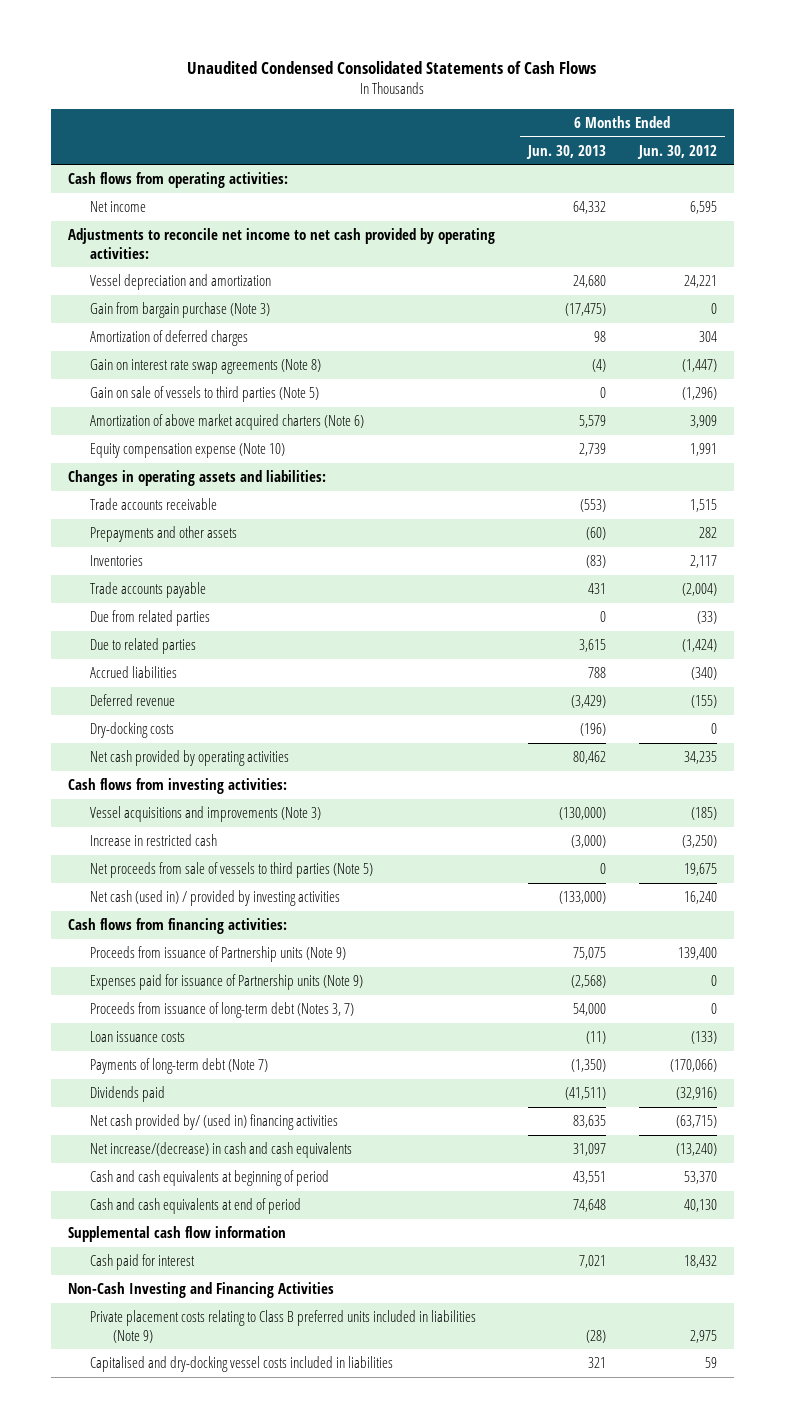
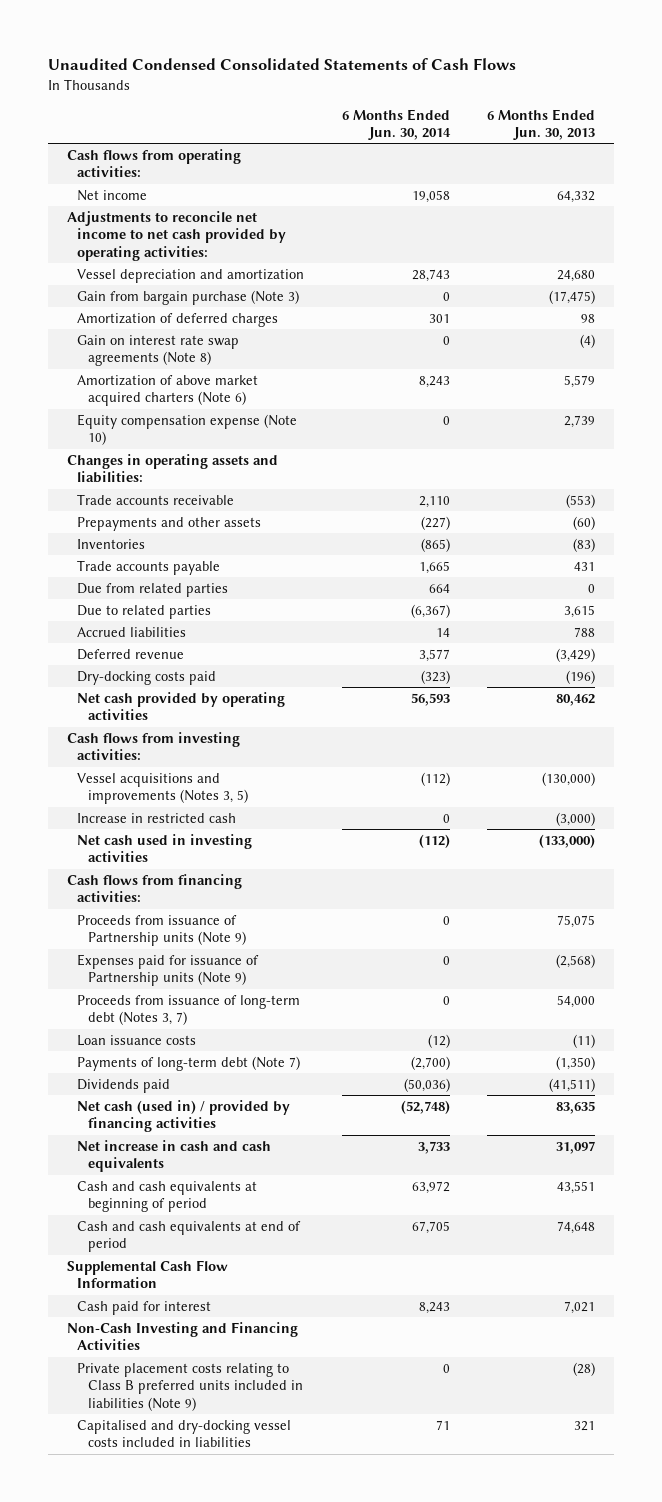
[637,144,718,159] Jun. 30, 2012 -> none
none -> [341,108,451,141] 6 Months Ended Jun. 30, 2014
[90,386,320,403] Gain on sale of vessels to third parties (Note 5) -> none
[90,722,175,739] Dry-docking costs -> [77,670,217,685] Dry-docking costs paid
[90,806,322,823] Vessel acquisitions and improvements (Note 3) -> [77,772,248,805] Vessel acquisitions and improvements (Notes 3, 5)
[90,862,374,879] Net proceeds from sale of vessels to third parties (Note 5) -> none
[90,890,341,907] Net cash (used in) / provided by investing activities -> [77,833,253,863] Net cash used in investing activities
[90,1114,339,1131] Net cash provided by/ (used in) financing activities -> [77,1099,291,1133] Net cash (used in) / provided by financing activities
[90,1142,353,1159] Net increase/(decrease) in cash and cash equivalents -> [77,1139,272,1173] Net increase in cash and cash equivalents
[67,1226,286,1243] Supplemental cash flow information -> [66,1259,228,1289] Supplemental Cash Flow Information

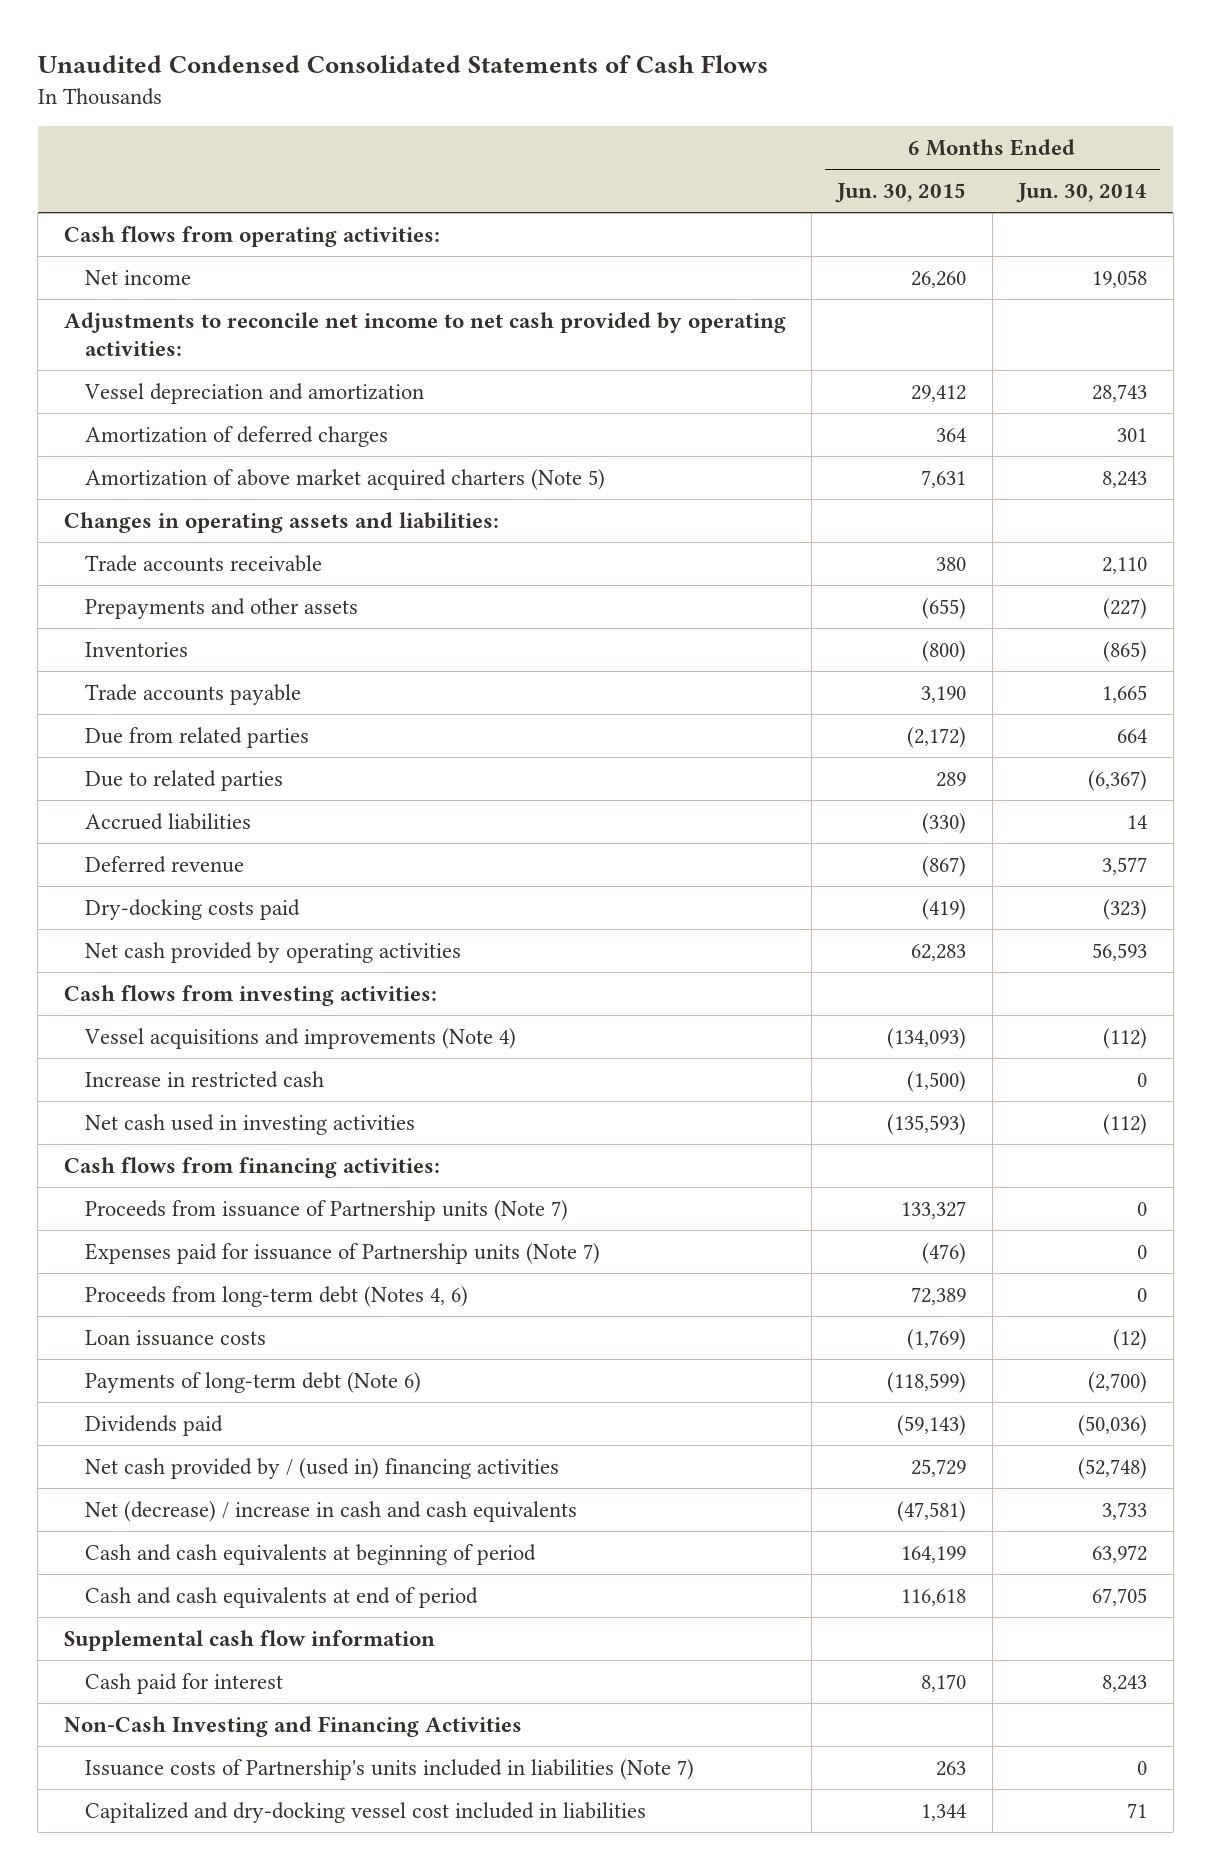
[487,108,596,141] 6 Months Ended Jun. 30, 2013 -> none
none -> [835,183,967,204] Jun. 30, 2015
[77,289,300,305] Gain from bargain purchase (Note 3) -> none
[77,334,240,367] Gain on interest rate swap agreements (Note 8) -> none
[77,413,298,446] Equity compensation expense (Note 10) -> none
[77,374,259,407] Amortization of above market acquired charters (Note 6) -> [85,468,606,490] Amortization of above market acquired charters (Note 5)
[77,772,248,805] Vessel acquisitions and improvements (Notes 3, 5) -> [84,1027,517,1049] Vessel acquisitions and improvements (Note 4)
[77,914,246,947] Proceeds from issuance of Partnership units (Note 9) -> [85,1199,569,1221] Proceeds from issuance of Partnership units (Note 7)
[77,953,260,987] Expenses paid for issuance of Partnership units (Note 9) -> [85,1242,601,1264] Expenses paid for issuance of Partnership units (Note 7)
[77,994,301,1026] Proceeds from issuance of long-term debt (Notes 3, 7) -> [85,1285,469,1307] Proceeds from long-term debt (Notes 4, 6)
[77,1055,301,1071] Payments of long-term debt (Note 7) -> [85,1371,422,1393] Payments of long-term debt (Note 6)
[77,1099,291,1133] Net cash (used in) / provided by financing activities -> [85,1457,560,1479] Net cash provided by / (used in) financing activities
[77,1139,272,1173] Net increase in cash and cash equivalents -> [85,1500,578,1522] Net (decrease) / increase in cash and cash equivalents
[66,1259,228,1289] Supplemental Cash Flow Information -> [63,1629,435,1651] Supplemental cash flow information
[77,1362,303,1411] Private placement costs relating to Class B preferred units included in liabilities (Note 9) -> none
none -> [85,1758,695,1780] Issuance costs of Partnership's units included in liabilities (Note 7)
[77,1419,292,1448] Capitalised and dry-docking vessel costs included in liabilities -> [85,1801,647,1823] Capitalized and dry-docking vessel cost included in liabilities

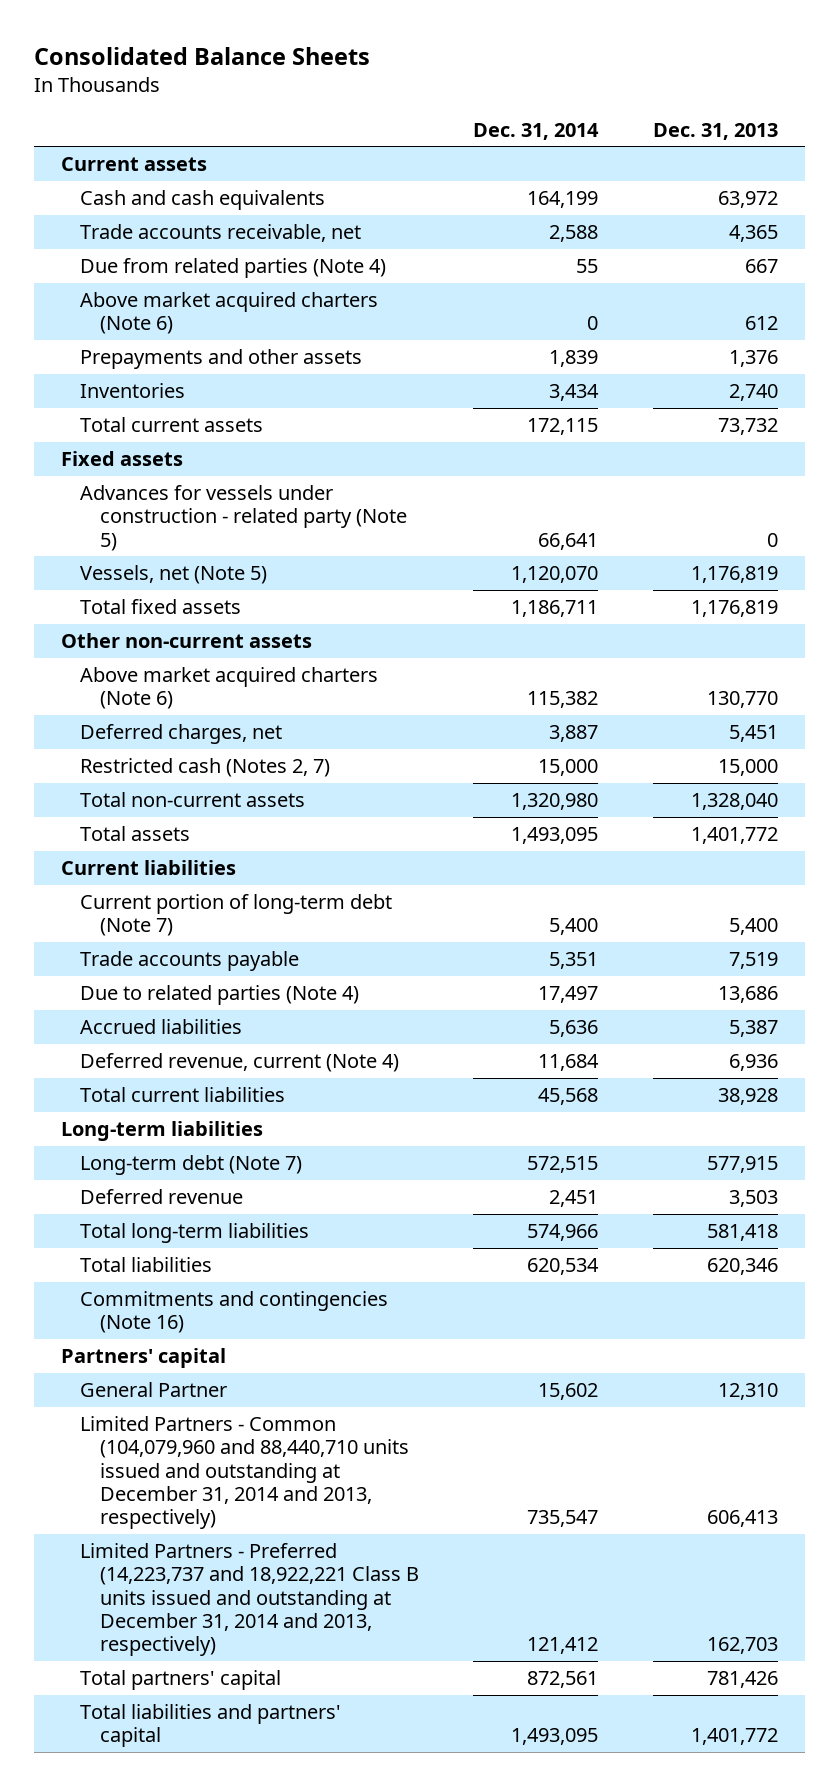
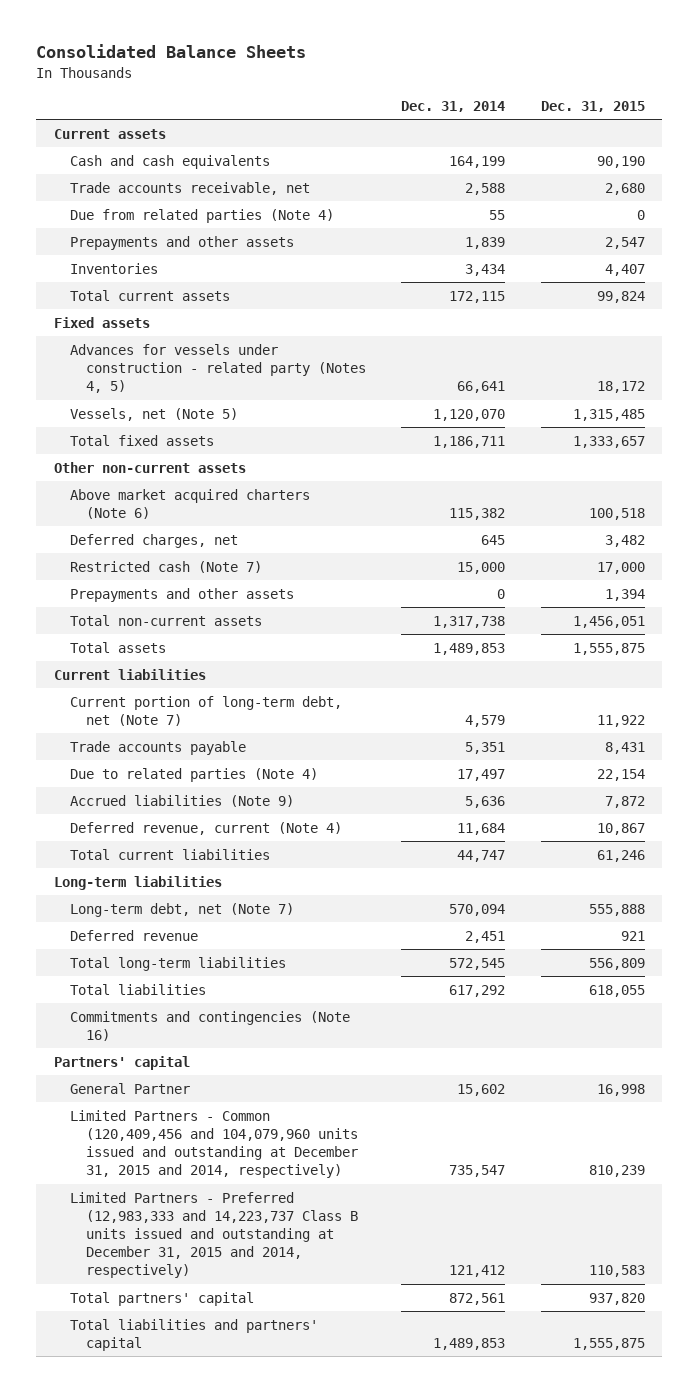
[652,122,778,140] Dec. 31, 2013 -> none
none -> [540,100,645,112] Dec. 31, 2015
[80,292,379,335] Above market acquired charters (Note 6) -> none
[80,485,407,551] Advances for vessels under construction - related party (Note 5) -> [69,343,366,394] Advances for vessels under construction - related party (Notes 4, 5)
[549,725,599,743] 3,887 -> [481,534,506,545] 645
[80,758,331,778] Restricted cash (Notes 2, 7) -> [69,560,262,573] Restricted cash (Note 7)
none -> [69,587,294,602] Prepayments and other assets
[511,793,599,811] 1,320,980 -> [433,615,506,628] 1,317,738
[511,827,599,845] 1,493,095 -> [433,642,506,655] 1,489,853
[80,894,393,937] Current portion of long-term debt (Note 7) -> [69,695,342,726] Current portion of long-term debt, net (Note 7)
[549,918,599,936] 5,400 -> [465,714,506,727] 4,579
[80,1019,243,1035] Accrued liabilities -> [69,794,294,807] Accrued liabilities (Note 9)
[538,1088,599,1106] 45,568 -> [457,849,506,862] 44,747
[80,1155,303,1176] Long-term debt (Note 7) -> [69,902,294,917] Long-term debt, net (Note 7)
[527,1156,599,1174] 572,515 -> [449,903,506,916] 570,094
[527,1224,599,1242] 574,966 -> [449,957,506,970] 572,545
[527,1258,600,1276] 620,534 -> [449,984,506,997] 617,292
[80,1416,409,1530] Limited Partners - Common (104,079,960 and 88,440,710 units issued and outstanding at December 31, 2014 and 2013, respectively) -> [69,1109,358,1179] Limited Partners - Common (120,409,456 and 104,079,960 units issued and outstanding at December 31, 2015 and 2014, respectively)
[80,1543,419,1657] Limited Partners - Preferred (14,223,737 and 18,922,221 Class B units issued and outstanding at December 31, 2014 and 2013, respectively) -> [69,1191,358,1279] Limited Partners - Preferred (12,983,333 and 14,223,737 Class B units issued and outstanding at December 31, 2015 and 2014, respectively)
[511,1728,599,1746] 1,493,095 -> [433,1337,506,1350] 1,489,853

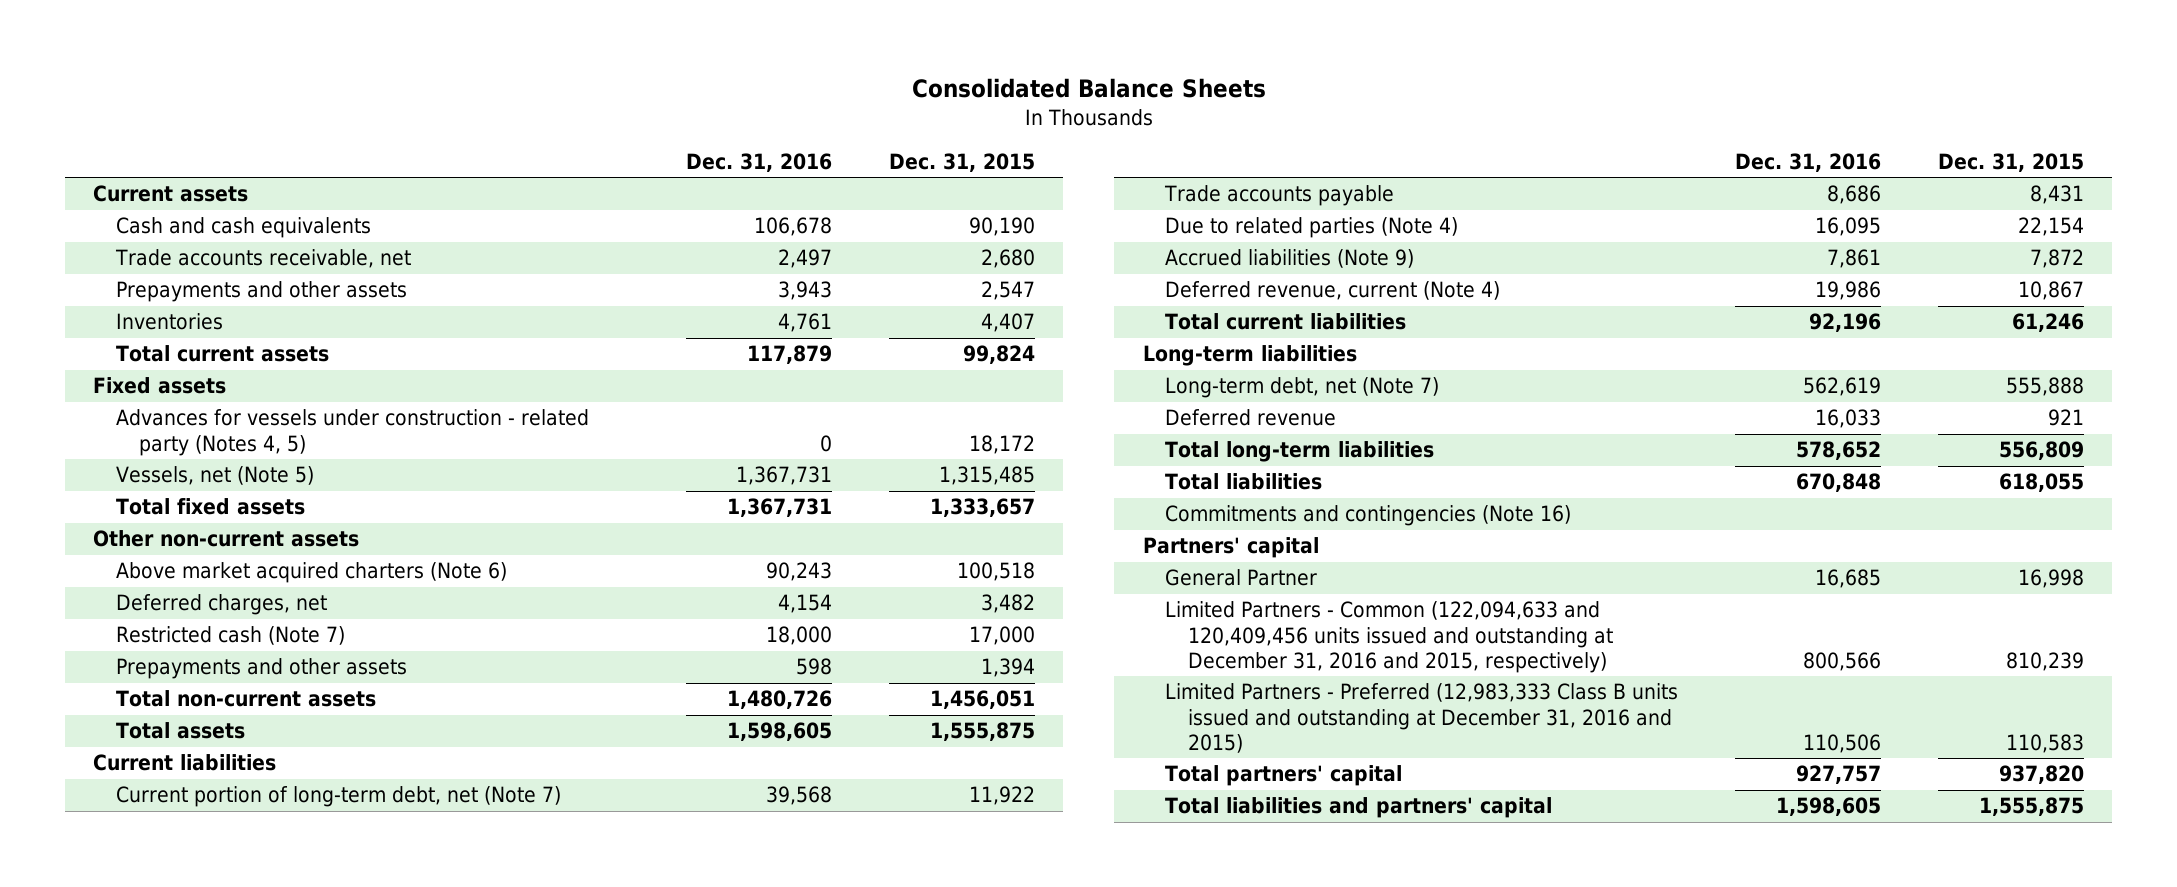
[401,100,506,112] Dec. 31, 2014 -> none
none -> [685,152,832,172] Dec. 31, 2016
[69,208,334,223] Due from related parties (Note 4) -> none
[69,1109,358,1179] Limited Partners - Common (120,409,456 and 104,079,960 units issued and outstanding at December 31, 2015 and 2014, respectively) -> [1165,601,1613,673] Limited Partners - Common (122,094,633 and 120,409,456 units issued and outstanding at December 31, 2016 and 2015, respectively)
[69,1191,358,1279] Limited Partners - Preferred (12,983,333 and 14,223,737 Class B units issued and outstanding at December 31, 2015 and 2014, respectively) -> [1165,683,1679,753] Limited Partners - Preferred (12,983,333 Class B units issued and outstanding at December 31, 2016 and 2015)

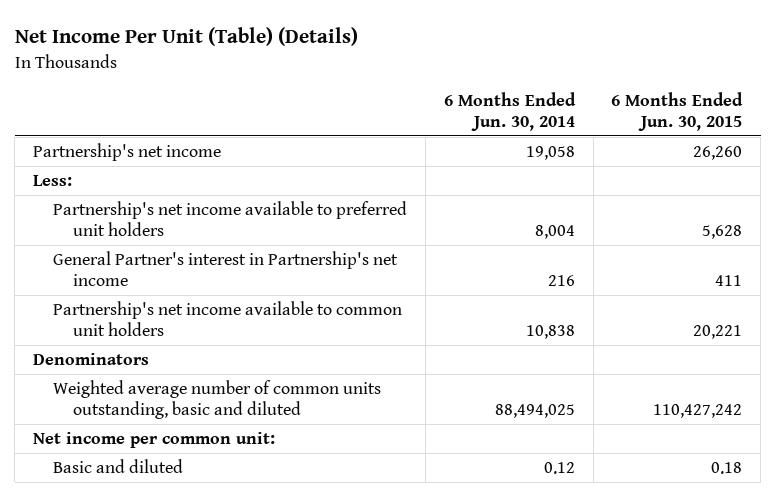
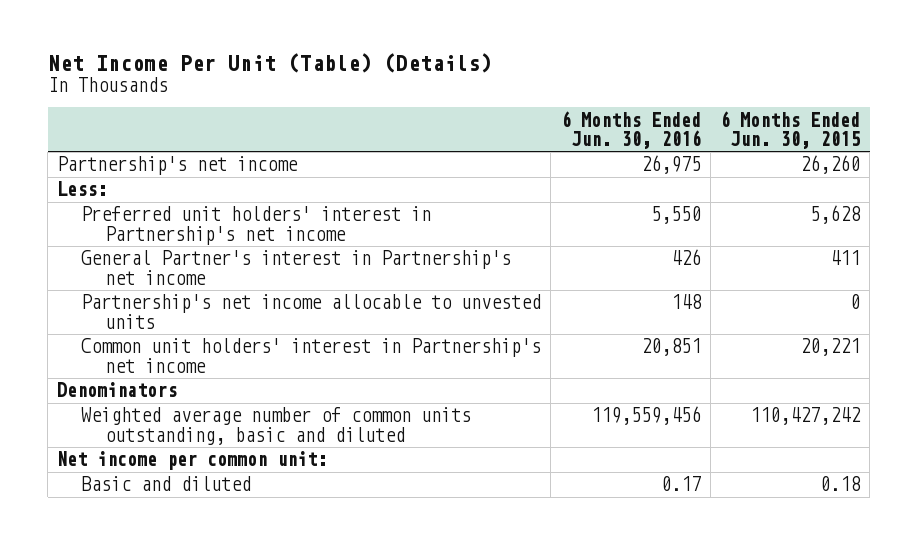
[443,91,576,131] 6 Months Ended Jun. 30, 2014 -> none
none -> [560,110,701,150] 6 Months Ended Jun. 30, 2016
[53,201,408,237] Partnership's net income available to preferred unit holders -> [81,206,432,245] Preferred unit holders' interest in Partnership's net income
none -> [81,294,542,329] Partnership's net income allocable to unvested units
[53,301,403,337] Partnership's net income available to common unit holders -> [81,338,542,373] Common unit holders' interest in Partnership's net income

